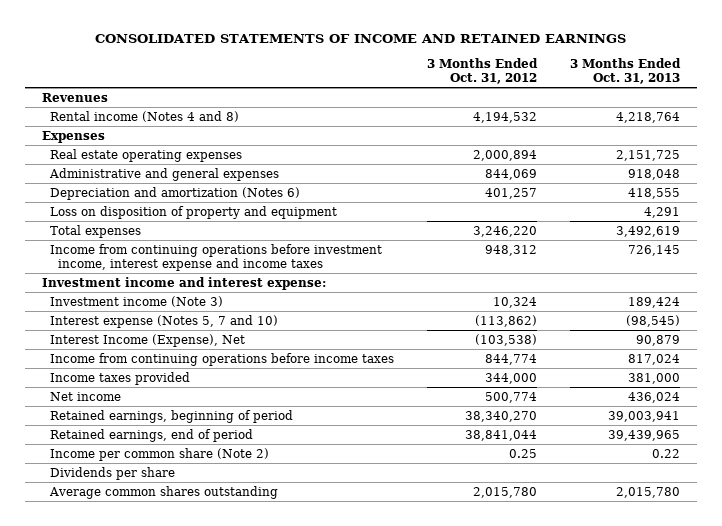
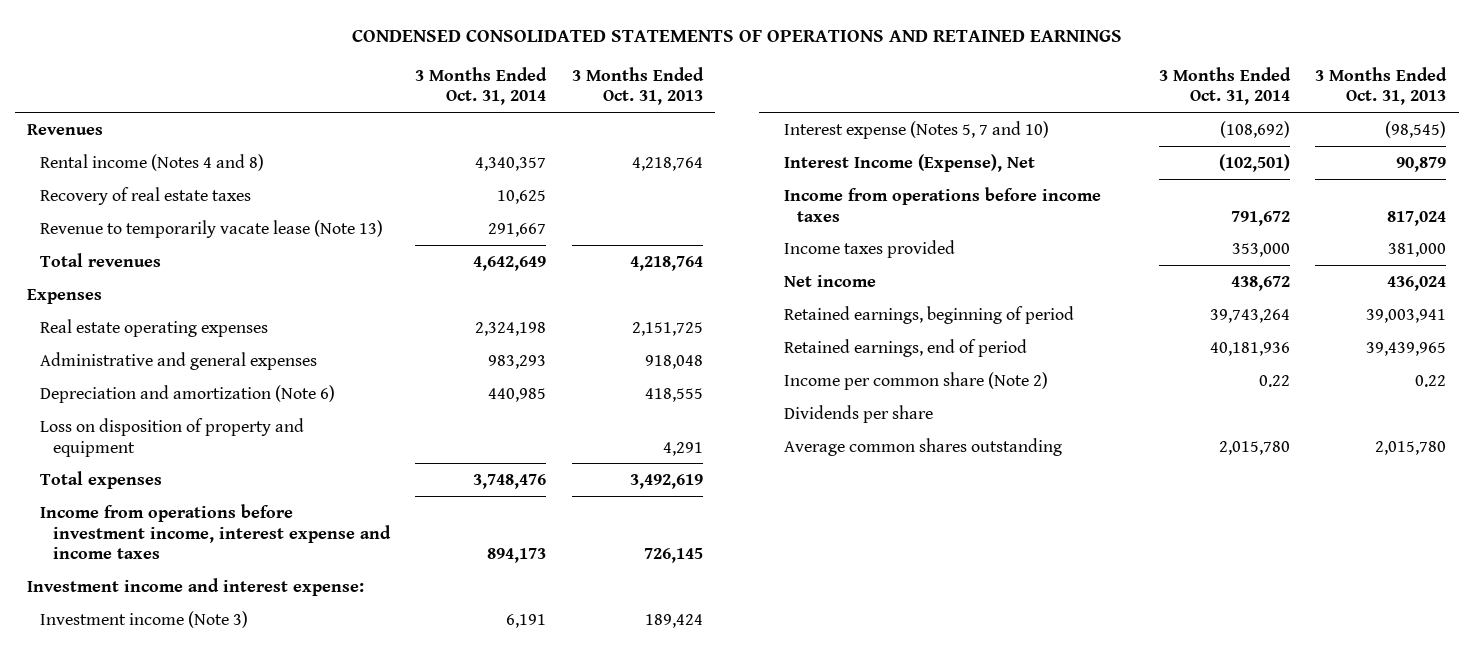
[94,33,626,43] CONSOLIDATED STATEMENTS OF INCOME AND RETAINED EARNINGS -> [351,28,1122,42] CONDENSED CONSOLIDATED STATEMENTS OF OPERATIONS AND RETAINED EARNINGS
[427,57,539,84] 3 Months Ended Oct. 31, 2012 -> none
none -> [415,66,548,106] 3 Months Ended Oct. 31, 2014
none -> [40,186,252,205] Recovery of real estate taxes
none -> [40,219,384,238] Revenue to temporarily vacate lease (Note 13)
none -> [40,252,162,267] Total revenues
[49,186,300,200] Depreciation and amortization (Notes 6) -> [40,384,336,403] Depreciation and amortization (Note 6)
[49,243,382,271] Income from continuing operations before investment income, interest expense and income taxes -> [40,503,392,560] Income from operations before investment income, interest expense and income taxes
[49,352,394,366] Income from continuing operations before income taxes -> [784,186,1102,222] Income from operations before income taxes

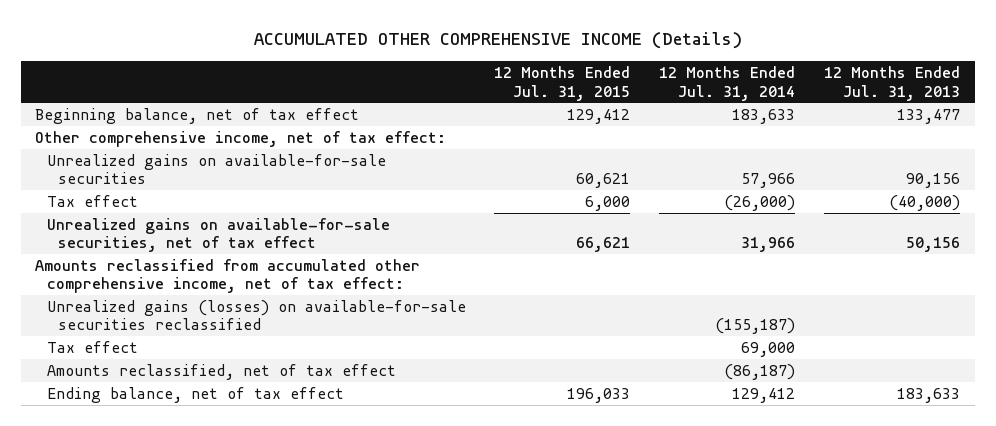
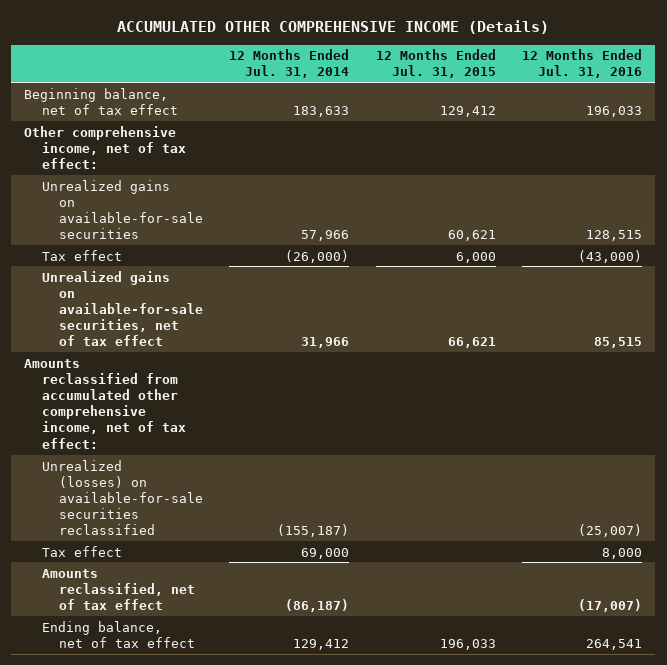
[824,65,961,101] 12 Months Ended Jul. 31, 2013 -> none
none -> [522,49,643,79] 12 Months Ended Jul. 31, 2016
[46,299,466,331] Unrealized gains (losses) on available-for-sale securities reclassified -> [41,459,203,536] Unrealized (losses) on available-for-sale securities reclassified

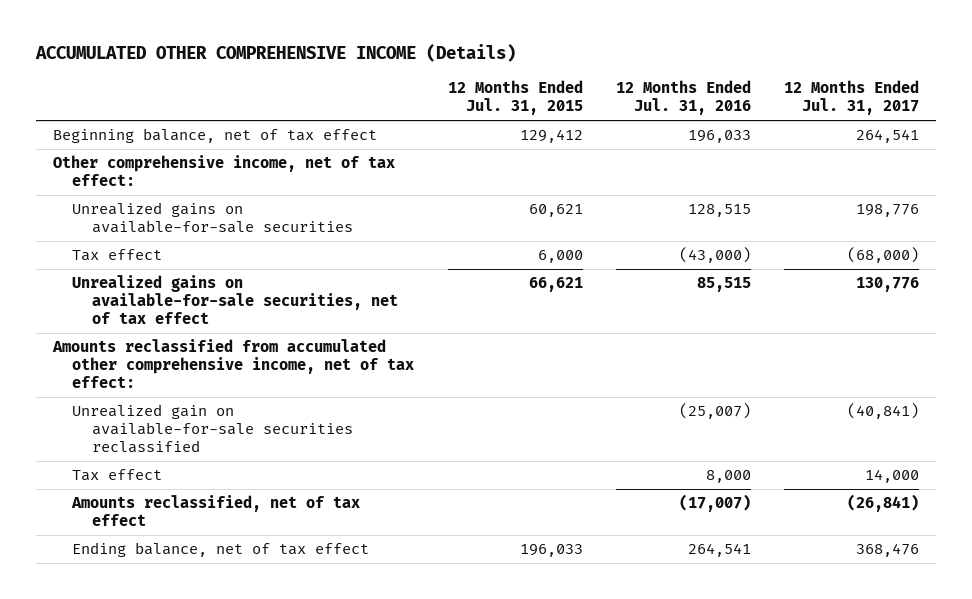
[229,49,350,79] 12 Months Ended Jul. 31, 2014 -> none
none -> [784,80,920,116] 12 Months Ended Jul. 31, 2017
[41,459,203,536] Unrealized (losses) on available-for-sale securities reclassified -> [72,404,353,454] Unrealized gain on available-for-sale securities reclassified

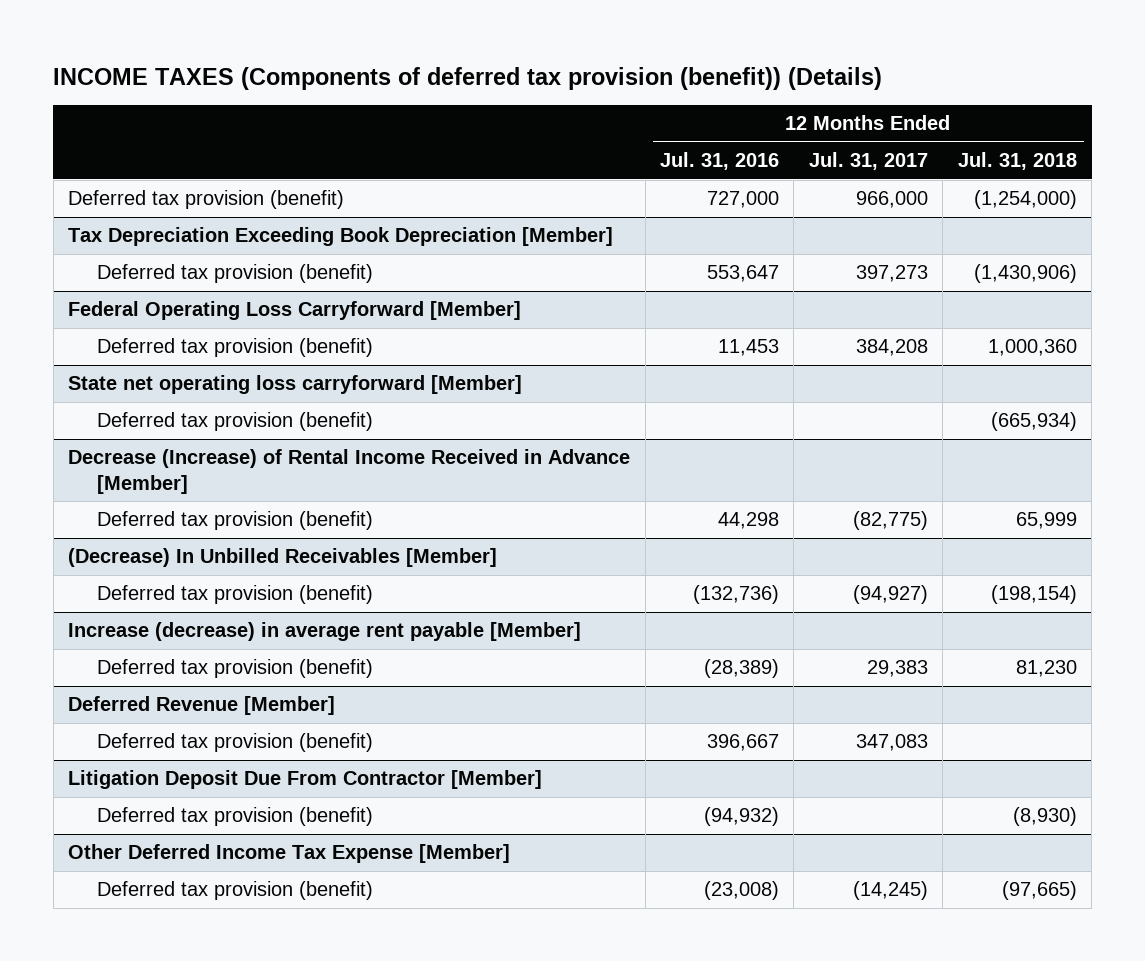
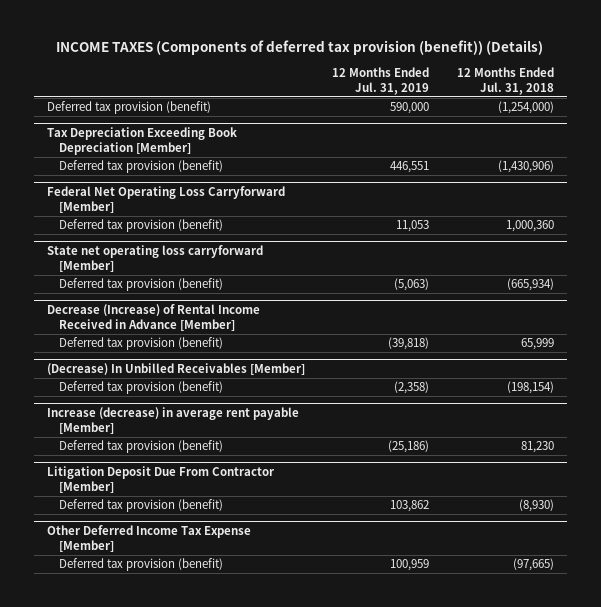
[660,152,780,171] Jul. 31, 2016 -> none
[808,152,928,171] Jul. 31, 2017 -> none
none -> [332,66,430,96] 12 Months Ended Jul. 31, 2019
[68,301,522,321] Federal Operating Loss Carryforward [Member] -> [47,185,286,214] Federal Net Operating Loss Carryforward [Member]
[68,696,336,716] Deferred Revenue [Member] -> none
[97,733,374,753] Deferred tax provision (benefit) -> none

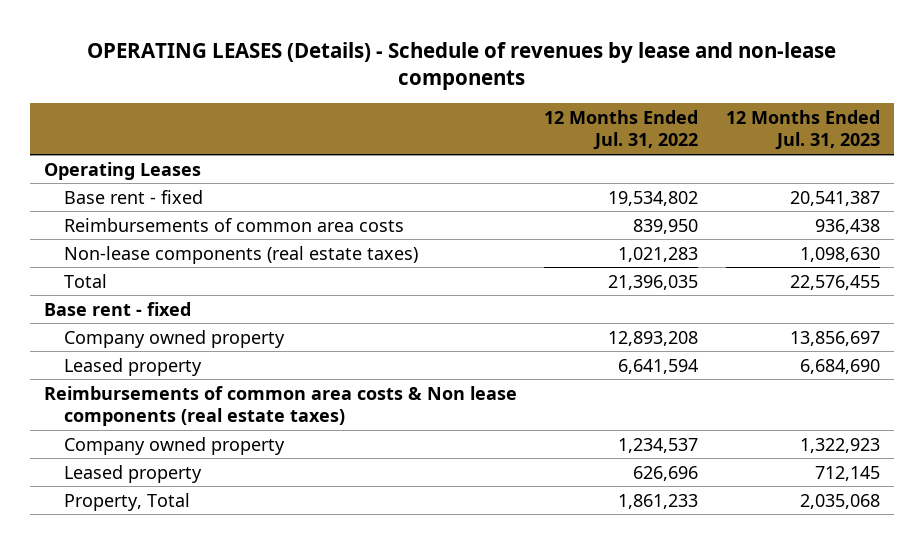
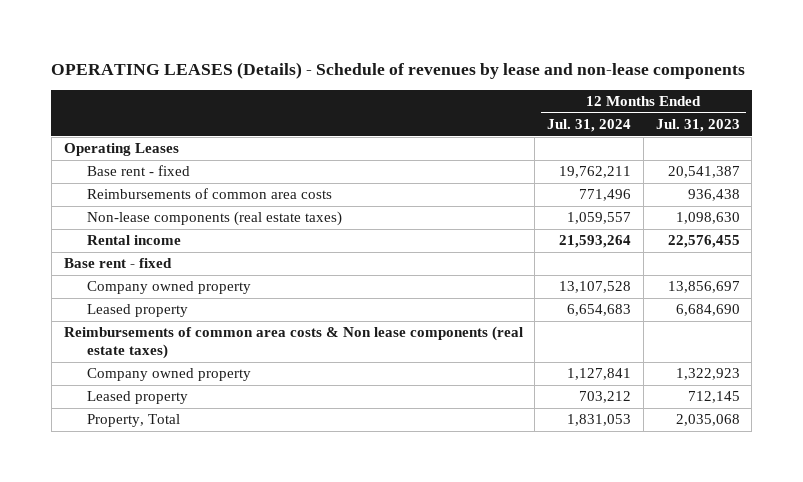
[544,109,699,151] 12 Months Ended Jul. 31, 2022 -> none
none -> [547,119,632,133] Jul. 31, 2024
[63,273,107,288] Total -> [87,235,182,246] Rental income

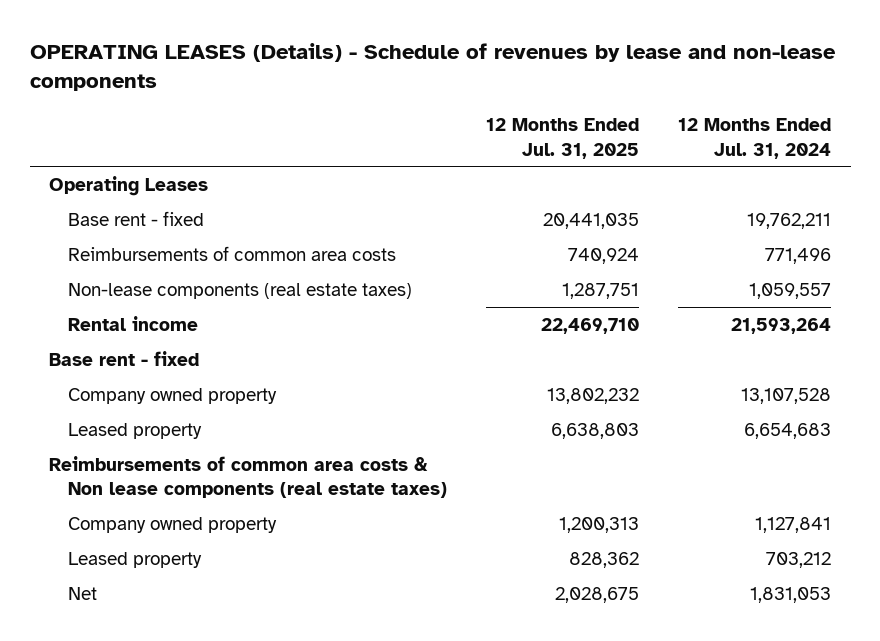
[655,119,740,133] Jul. 31, 2023 -> none
none -> [486,118,640,159] 12 Months Ended Jul. 31, 2025
[87,414,181,428] Property, Total -> [67,586,97,600] Net

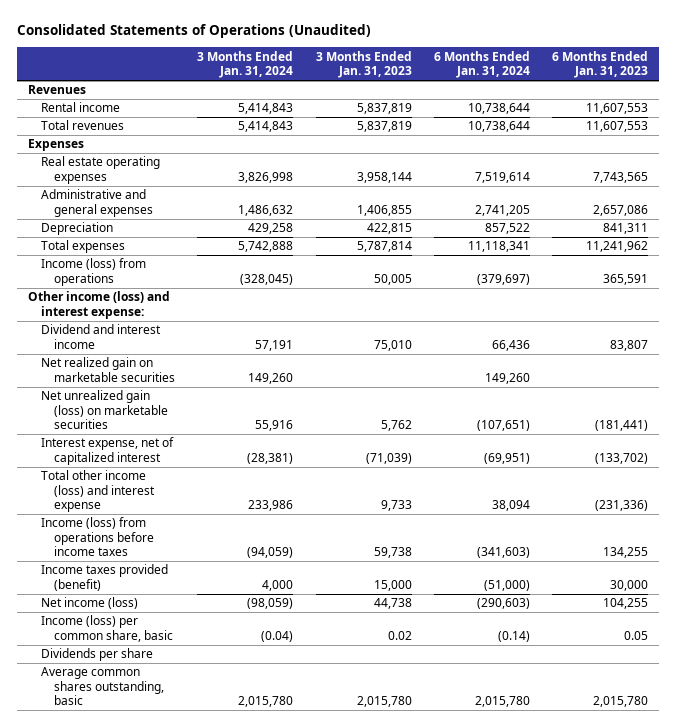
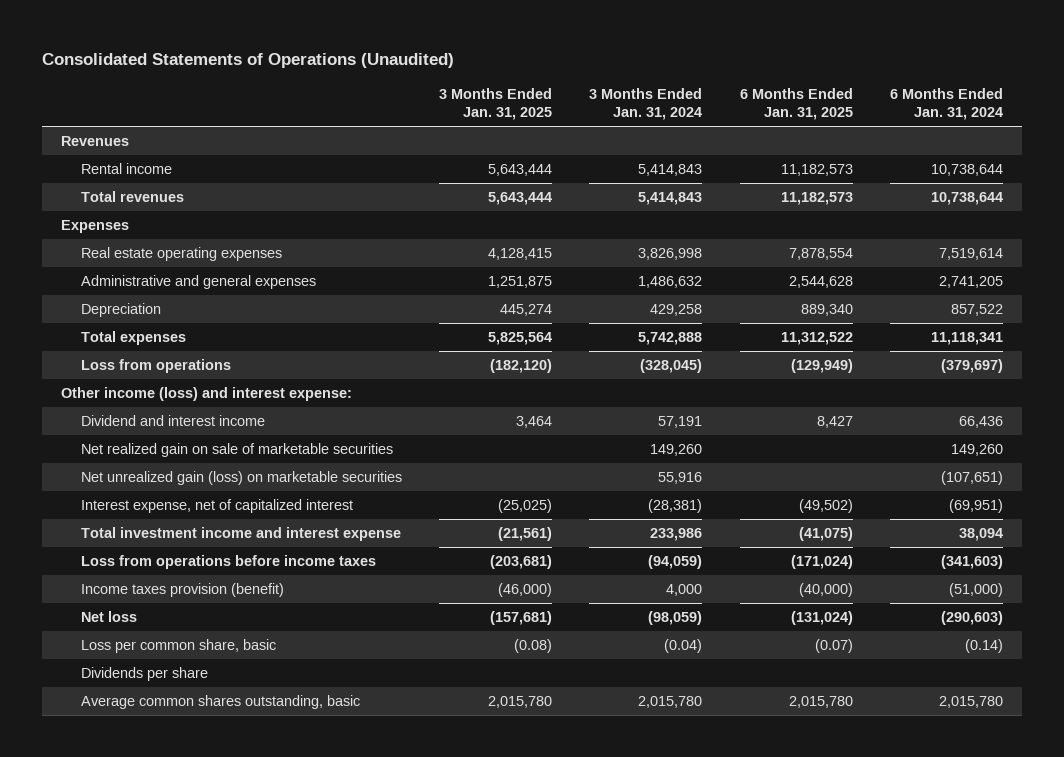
[315,50,412,79] 3 Months Ended Jan. 31, 2023 -> none
[551,50,648,79] 6 Months Ended Jan. 31, 2023 -> none
none -> [438,87,552,121] 3 Months Ended Jan. 31, 2025
none -> [739,87,853,121] 6 Months Ended Jan. 31, 2025
[41,258,147,286] Income (loss) from operations -> [80,359,231,374] Loss from operations
[41,357,176,382] Net realized gain on marketable securities -> [80,443,393,458] Net realized gain on sale of marketable securities
[41,470,156,513] Total other income (loss) and interest expense -> [80,527,401,542] Total investment income and interest expense
[41,517,155,557] Income (loss) from operations before income taxes -> [80,555,376,570] Loss from operations before income taxes
[41,564,169,591] Income taxes provided (benefit) -> [80,583,284,598] Income taxes provision (benefit)
[41,597,139,610] Net income (loss) -> [80,611,137,623] Net loss
[41,615,174,642] Income (loss) per common share, basic -> [80,639,276,654] Loss per common share, basic

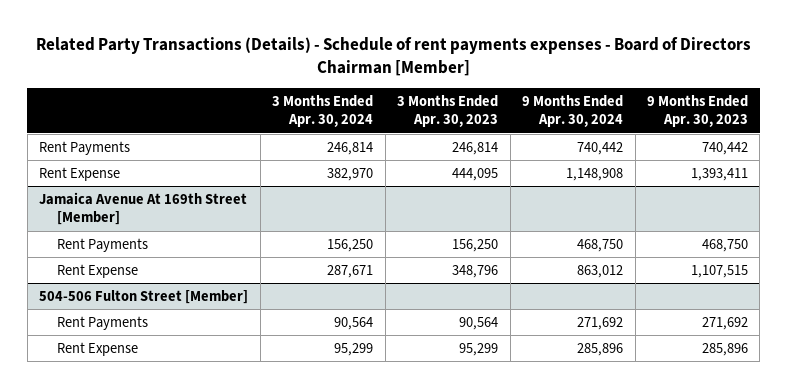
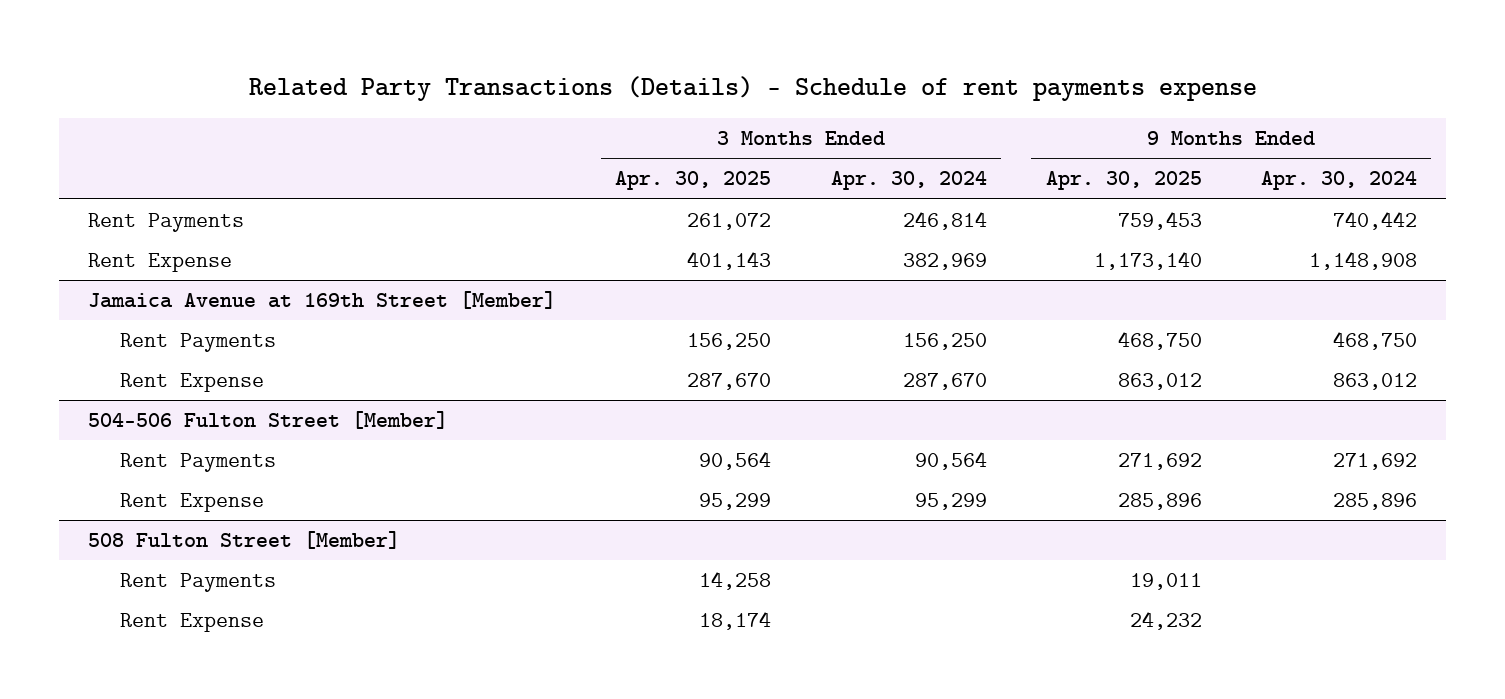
[35,37,751,77] Related Party Transactions (Details) - Schedule of rent payments expenses - Board of Directors Chairman [Member] -> [248,75,1257,101] Related Party Transactions (Details) - Schedule of rent payments expense
[397,94,499,128] 3 Months Ended Apr. 30, 2023 -> none
[646,94,748,128] 9 Months Ended Apr. 30, 2023 -> none
none -> [615,171,772,191] Apr. 30, 2025
none -> [1045,171,1202,191] Apr. 30, 2025
[327,167,374,181] 382,970 -> [902,253,987,271] 382,969
[39,191,248,226] Jamaica Avenue At 169th Street [Member] -> [88,291,557,310] Jamaica Avenue at 169th Street [Member]
[327,264,374,278] 287,671 -> [902,373,987,391] 287,670
none -> [88,531,401,550] 508 Fulton Street [Member]
none -> [120,573,277,593] Rent Payments
none -> [120,613,265,633] Rent Expense

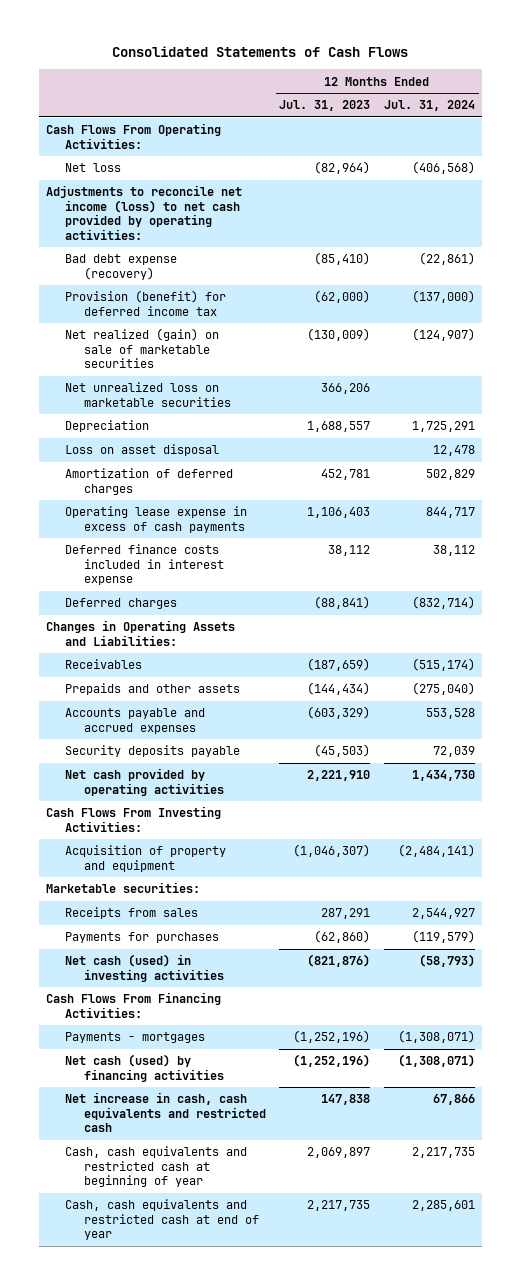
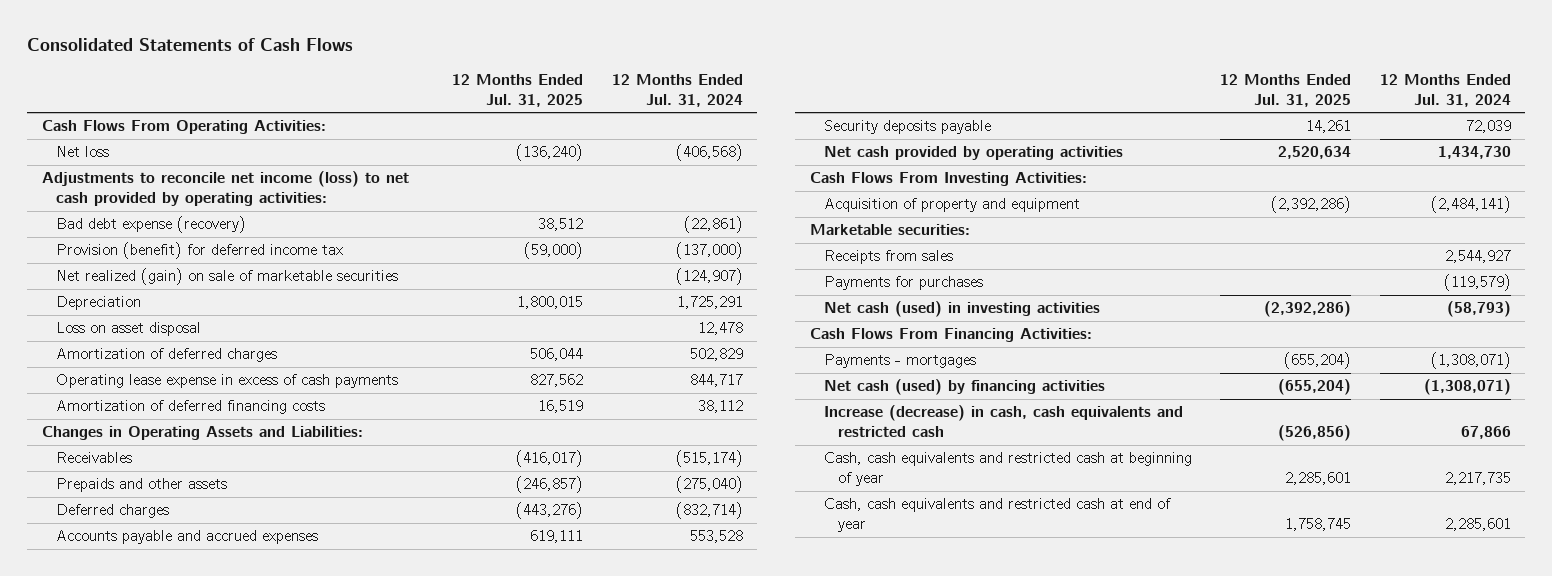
[279,100,371,112] Jul. 31, 2023 -> none
none -> [452,74,584,107] 12 Months Ended Jul. 31, 2025
[64,382,231,407] Net unrealized loss on marketable securities -> none
[64,544,224,586] Deferred finance costs included in interest expense -> [55,400,325,415] Amortization of deferred financing costs
[64,598,177,610] Deferred charges -> [55,504,169,519] Deferred charges
[64,1092,266,1133] Net increase in cash, cash equivalents and restricted cash -> [823,405,1183,438] Increase (decrease) in cash, cash equivalents and restricted cash

